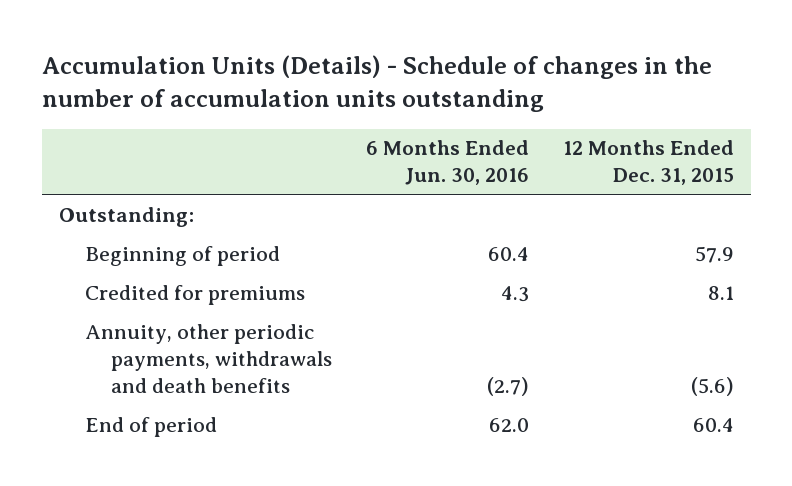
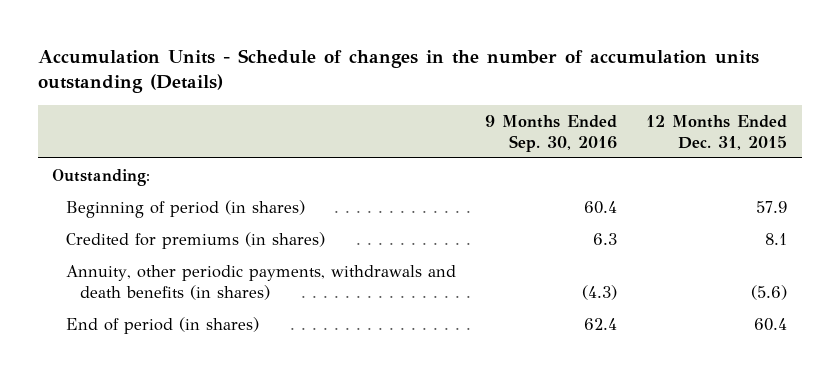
[41,55,712,113] Accumulation Units (Details) - Schedule of changes in the number of accumulation units outstanding -> [37,49,759,94] Accumulation Units - Schedule of changes in the number of accumulation units outstanding (Details)
[365,140,529,186] 6 Months Ended Jun. 30, 2016 -> none
none -> [485,114,618,152] 9 Months Ended Sep. 30, 2016
[84,245,280,266] Beginning of period -> [65,199,305,218] Beginning of period (in shares)
[84,284,305,305] Credited for premiums -> [65,231,325,249] Credited for premiums (in shares)
[84,323,332,393] Annuity, other periodic payments, withdrawals and death benefits -> [65,264,456,300] Annuity, other periodic payments, withdrawals and death benefits (in shares)
[84,416,217,437] End of period -> [65,316,259,334] End of period (in shares)

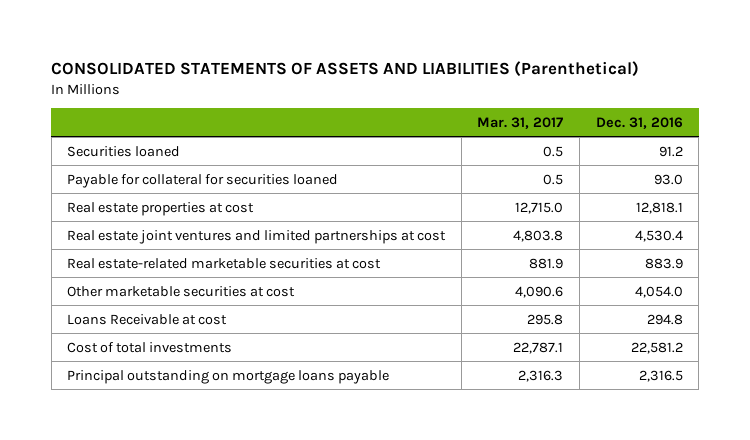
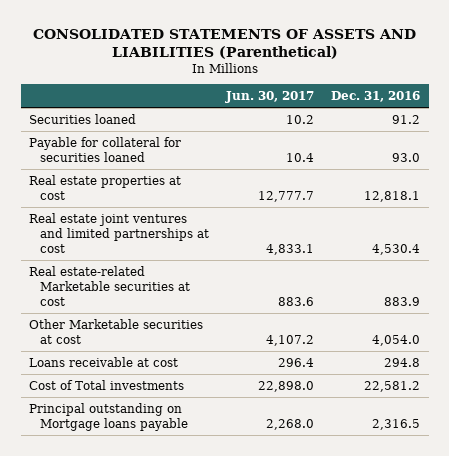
[477,117,564,130] Mar. 31, 2017 -> none
none -> [225,90,315,103] Jun. 30, 2017
[67,257,382,269] Real estate-related marketable securities at cost -> [29,265,191,306] Real estate-related Marketable securities at cost
[67,285,296,297] Other marketable securities at cost -> [29,318,204,344] Other Marketable securities at cost
[67,313,228,325] Loans Receivable at cost -> [29,356,179,367] Loans receivable at cost
[67,341,233,353] Cost of total investments -> [29,379,185,390] Cost of Total investments
[67,369,390,384] Principal outstanding on mortgage loans payable -> [29,402,189,431] Principal outstanding on Mortgage loans payable

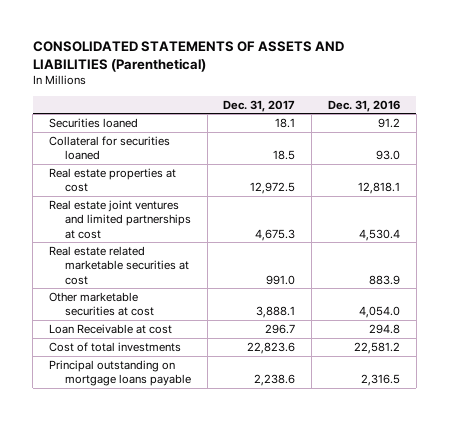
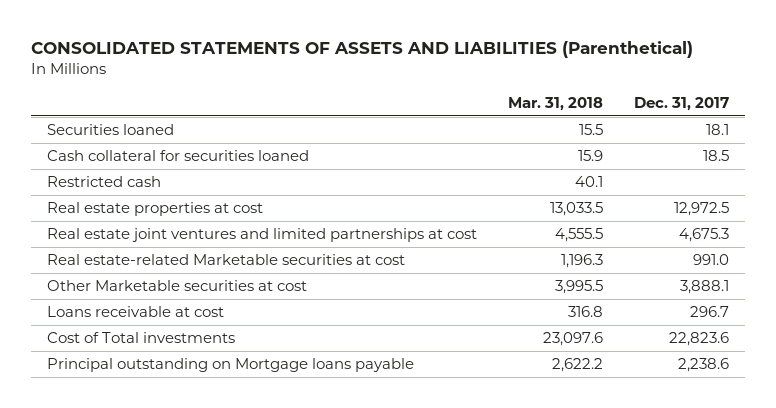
[328,99,401,112] Dec. 31, 2016 -> none
none -> [508,96,604,111] Mar. 31, 2018
[48,135,170,161] Collateral for securities loaned -> [46,150,309,162] Cash collateral for securities loaned
none -> [46,176,161,188] Restricted cash
[48,245,189,285] Real estate related marketable securities at cost -> [46,254,405,266] Real estate-related Marketable securities at cost
[48,291,154,317] Other marketable securities at cost -> [46,280,307,292] Other Marketable securities at cost
[48,323,172,334] Loan Receivable at cost -> [46,306,224,318] Loans receivable at cost
[48,341,181,352] Cost of total investments -> [46,332,235,344] Cost of Total investments
[48,359,191,387] Principal outstanding on mortgage loans payable -> [46,358,414,373] Principal outstanding on Mortgage loans payable

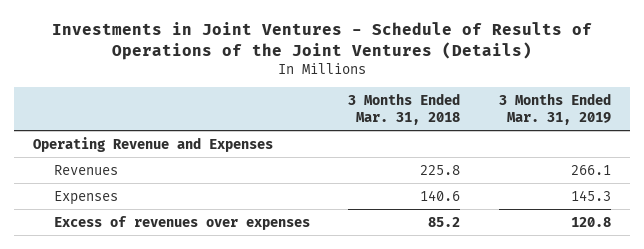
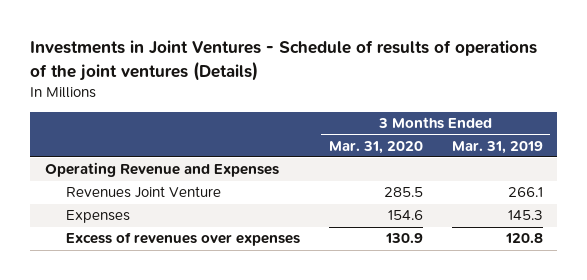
[52,21,593,60] Investments in Joint Ventures - Schedule of Results of Operations of the Joint Ventures (Details) -> [30,40,538,81] Investments in Joint Ventures - Schedule of results of operations of the joint ventures (Details)
[348,92,461,125] 3 Months Ended Mar. 31, 2018 -> none
none -> [328,140,423,154] Mar. 31, 2020
[53,164,118,175] Revenues -> [65,186,221,199] Revenues Joint Venture

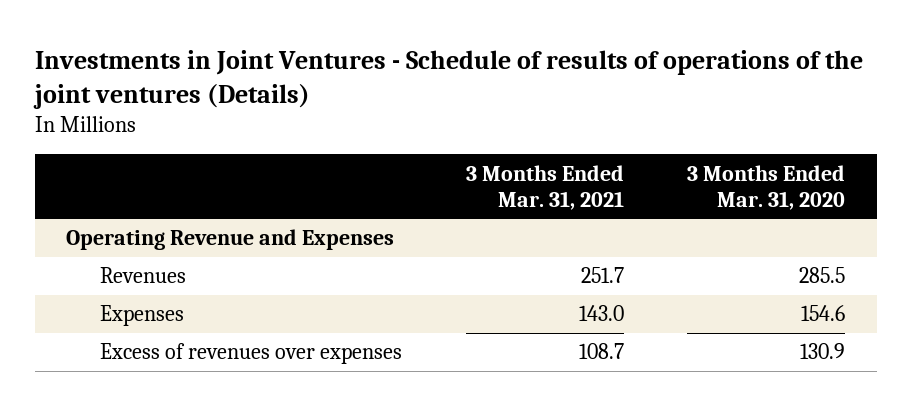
[451,140,543,154] Mar. 31, 2019 -> none
none -> [465,164,624,210] 3 Months Ended Mar. 31, 2021
[65,186,221,199] Revenues Joint Venture -> [100,267,187,284] Revenues

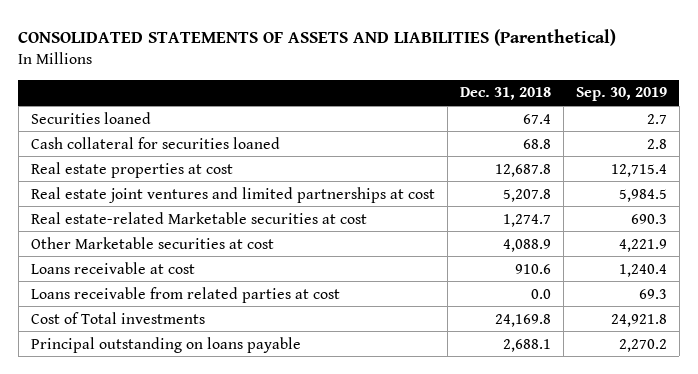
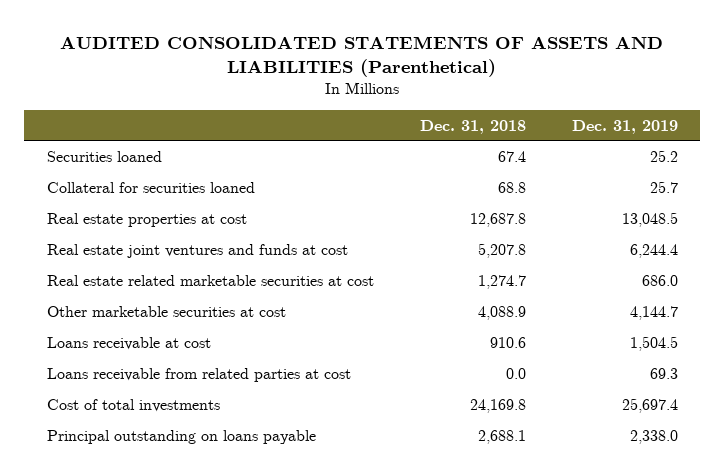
[18,28,617,46] CONSOLIDATED STATEMENTS OF ASSETS AND LIABILITIES (Parenthetical) -> [60,35,664,77] AUDITED CONSOLIDATED STATEMENTS OF ASSETS AND LIABILITIES (Parenthetical)
[575,87,667,102] Sep. 30, 2019 -> none
none -> [571,119,678,134] Dec. 31, 2019
[30,136,280,149] Cash collateral for securities loaned -> [47,181,256,193] Collateral for securities loaned
[30,186,435,203] Real estate joint ventures and limited partnerships at cost -> [47,243,349,258] Real estate joint ventures and funds at cost
[30,211,367,224] Real estate-related Marketable securities at cost -> [47,274,375,286] Real estate related marketable securities at cost
[30,236,274,249] Other Marketable securities at cost -> [47,305,287,317] Other marketable securities at cost
[30,311,205,324] Cost of Total investments -> [47,398,221,412] Cost of total investments

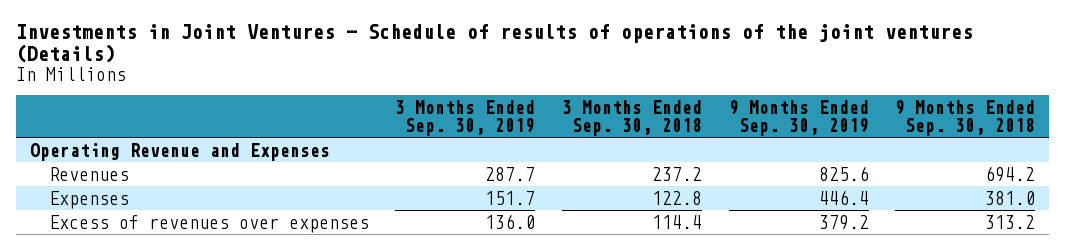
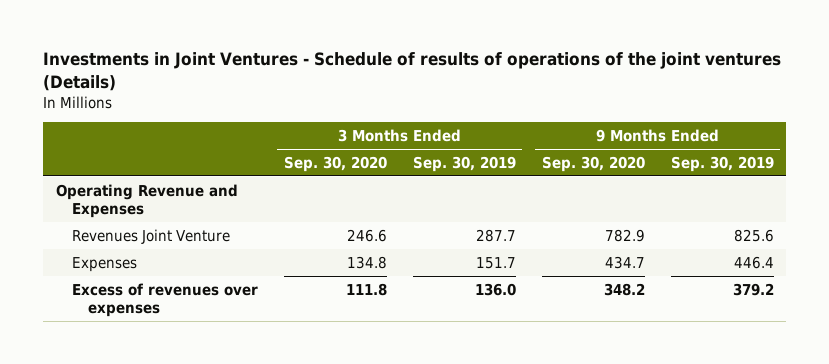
[561,100,702,137] 3 Months Ended Sep. 30, 2018 -> none
[895,100,1036,137] 9 Months Ended Sep. 30, 2018 -> none
none -> [283,155,387,172] Sep. 30, 2020
none -> [541,155,645,172] Sep. 30, 2020
[48,166,129,181] Revenues -> [72,228,231,244] Revenues Joint Venture

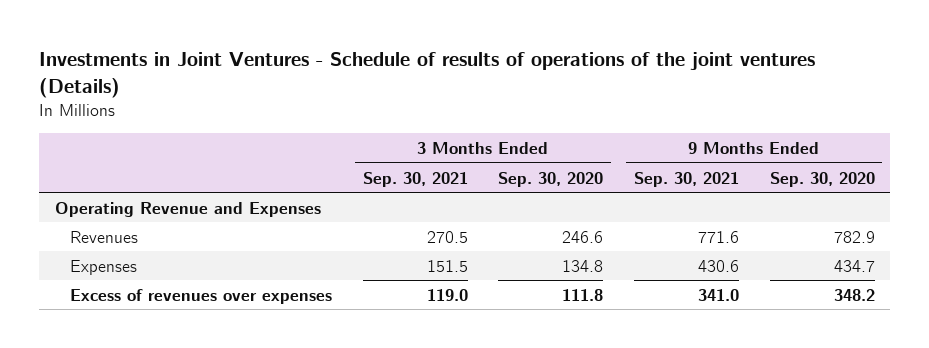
[412,155,516,172] Sep. 30, 2019 -> none
[670,155,774,172] Sep. 30, 2019 -> none
none -> [362,171,468,187] Sep. 30, 2021
none -> [634,171,740,187] Sep. 30, 2021
[72,228,231,244] Revenues Joint Venture -> [70,230,139,243] Revenues

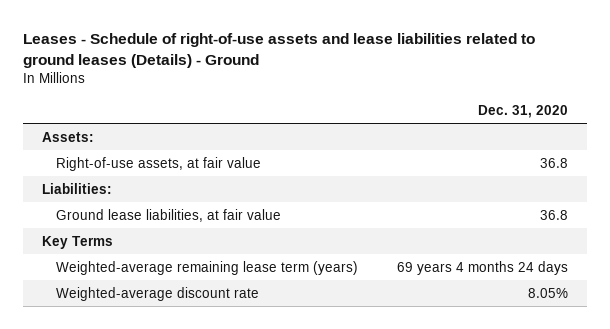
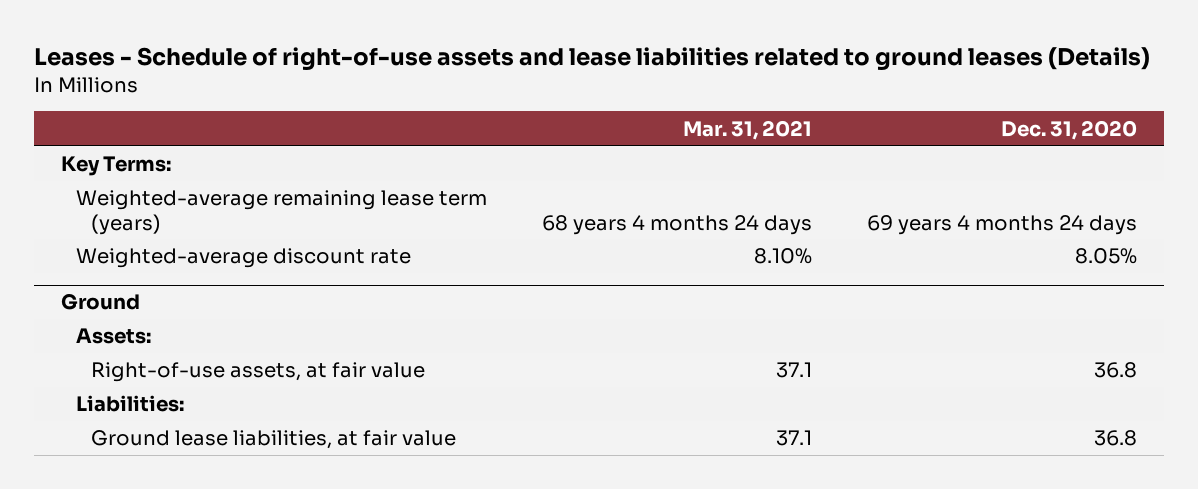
[22,33,535,69] Leases - Schedule of right-of-use assets and lease liabilities related to ground leases (Details) - Ground -> [33,46,1150,71] Leases - Schedule of right-of-use assets and lease liabilities related to ground leases (Details)
none -> [683,119,813,140] Mar. 31, 2021
none -> [61,156,172,177] Key Terms:
[55,260,358,275] Weighted-average remaining lease term (years) -> [76,190,488,235] Weighted-average remaining lease term (years)
[55,286,259,301] Weighted-average discount rate -> [76,248,412,269] Weighted-average discount rate
none -> [61,293,141,311] Ground
[42,235,114,249] Key Terms -> none

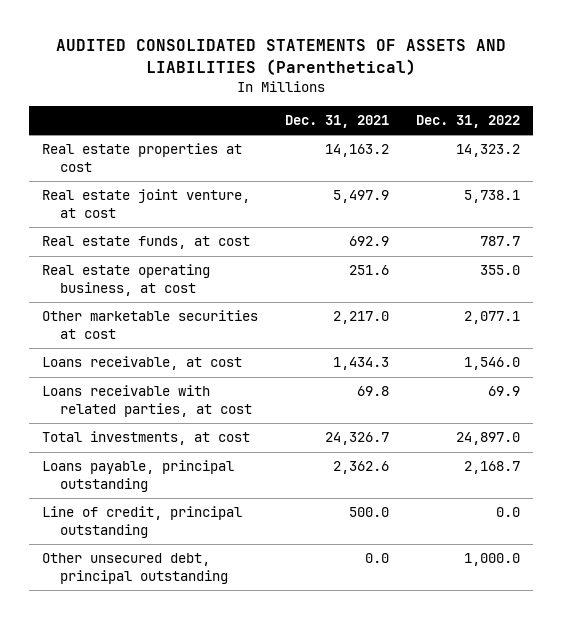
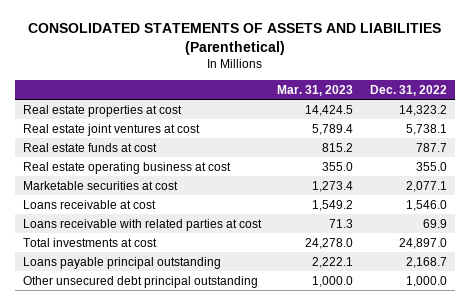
[56,38,507,75] AUDITED CONSOLIDATED STATEMENTS OF ASSETS AND LIABILITIES (Parenthetical) -> [27,23,441,55] CONSOLIDATED STATEMENTS OF ASSETS AND LIABILITIES (Parenthetical)
[285,115,390,129] Dec. 31, 2021 -> none
none -> [277,84,354,96] Mar. 31, 2023
[42,506,243,539] Line of credit, principal outstanding -> none
[42,189,251,219] Real estate joint venture, at cost -> [22,123,200,136] Real estate joint ventures at cost
[42,236,251,250] Real estate funds, at cost -> [22,142,157,152] Real estate funds at cost
[42,264,211,297] Real estate operating business, at cost -> [22,161,231,174] Real estate operating business at cost
[42,310,259,340] Other marketable securities at cost -> [22,180,178,190] Marketable securities at cost
[42,356,243,371] Loans receivable, at cost -> [22,199,156,209] Loans receivable at cost
[42,385,253,418] Loans receivable with related parties, at cost -> [22,218,262,231] Loans receivable with related parties at cost
[42,431,251,446] Total investments, at cost -> [22,237,157,247] Total investments at cost
[42,460,235,493] Loans payable, principal outstanding -> [22,256,221,269] Loans payable principal outstanding
[42,553,229,585] Other unsecured debt, principal outstanding -> [22,275,258,288] Other unsecured debt principal outstanding

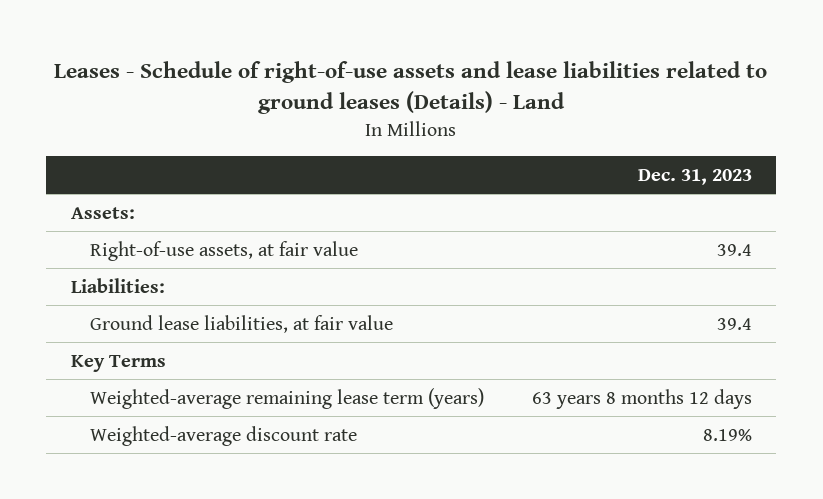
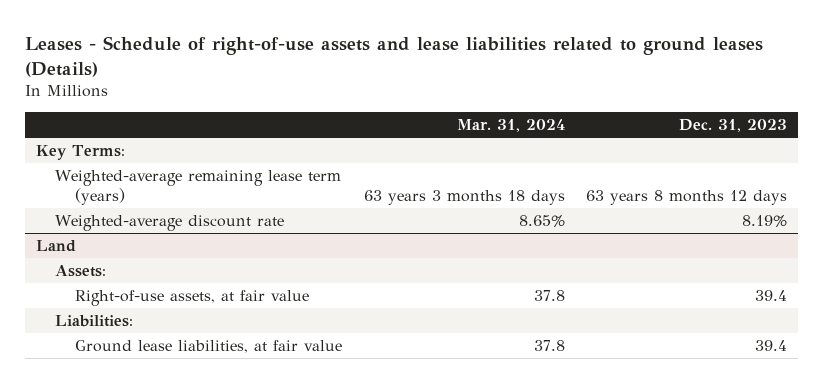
[54,60,768,114] Leases - Schedule of right-of-use assets and lease liabilities related to ground leases (Details) - Land -> [24,35,763,77] Leases - Schedule of right-of-use assets and lease liabilities related to ground leases (Details)
none -> [456,119,565,133] Mar. 31, 2024
none -> [35,144,125,160] Key Terms:
[89,387,484,409] Weighted-average remaining lease term (years) -> [55,169,342,206] Weighted-average remaining lease term (years)
[89,425,357,446] Weighted-average discount rate -> [55,214,285,231] Weighted-average discount rate
none -> [35,239,76,252] Land
[70,354,166,372] Key Terms -> none

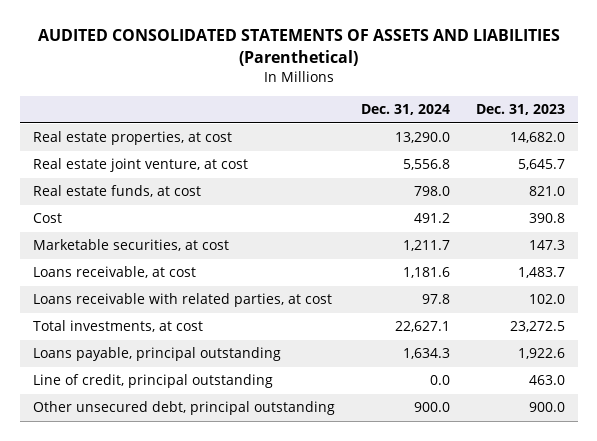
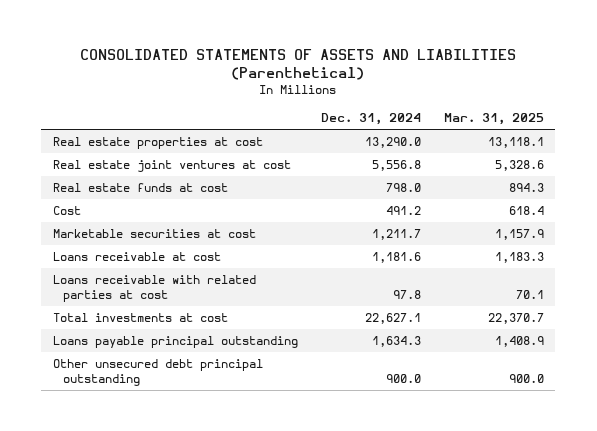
[37,29,560,67] AUDITED CONSOLIDATED STATEMENTS OF ASSETS AND LIABILITIES (Parenthetical) -> [80,48,517,81] CONSOLIDATED STATEMENTS OF ASSETS AND LIABILITIES (Parenthetical)
[475,104,565,116] Dec. 31, 2023 -> none
none -> [443,113,544,126] Mar. 31, 2025
[32,131,232,146] Real estate properties, at cost -> [52,137,263,150] Real estate properties at cost
[32,158,248,173] Real estate joint venture, at cost -> [52,160,291,173] Real estate joint ventures at cost
[32,185,201,198] Real estate funds, at cost -> [52,183,228,193] Real estate funds at cost
[32,374,273,389] Line of credit, principal outstanding -> none
[32,239,229,252] Marketable securities, at cost -> [52,229,256,239] Marketable securities at cost
[32,266,196,279] Loans receivable, at cost -> [52,252,221,262] Loans receivable at cost
[32,293,332,308] Loans receivable with related parties, at cost -> [52,275,256,302] Loans receivable with related parties at cost
[32,320,203,333] Total investments, at cost -> [52,313,228,323] Total investments at cost
[32,347,281,362] Loans payable, principal outstanding -> [52,336,298,349] Loans payable principal outstanding
[32,401,335,416] Other unsecured debt, principal outstanding -> [52,359,263,386] Other unsecured debt principal outstanding

